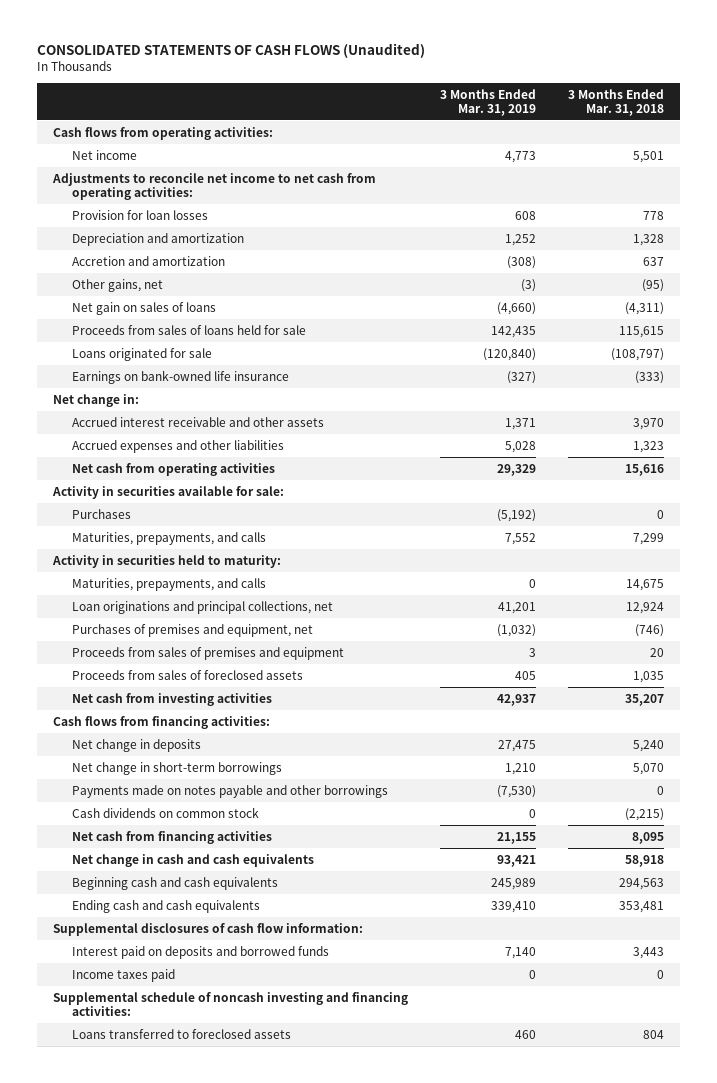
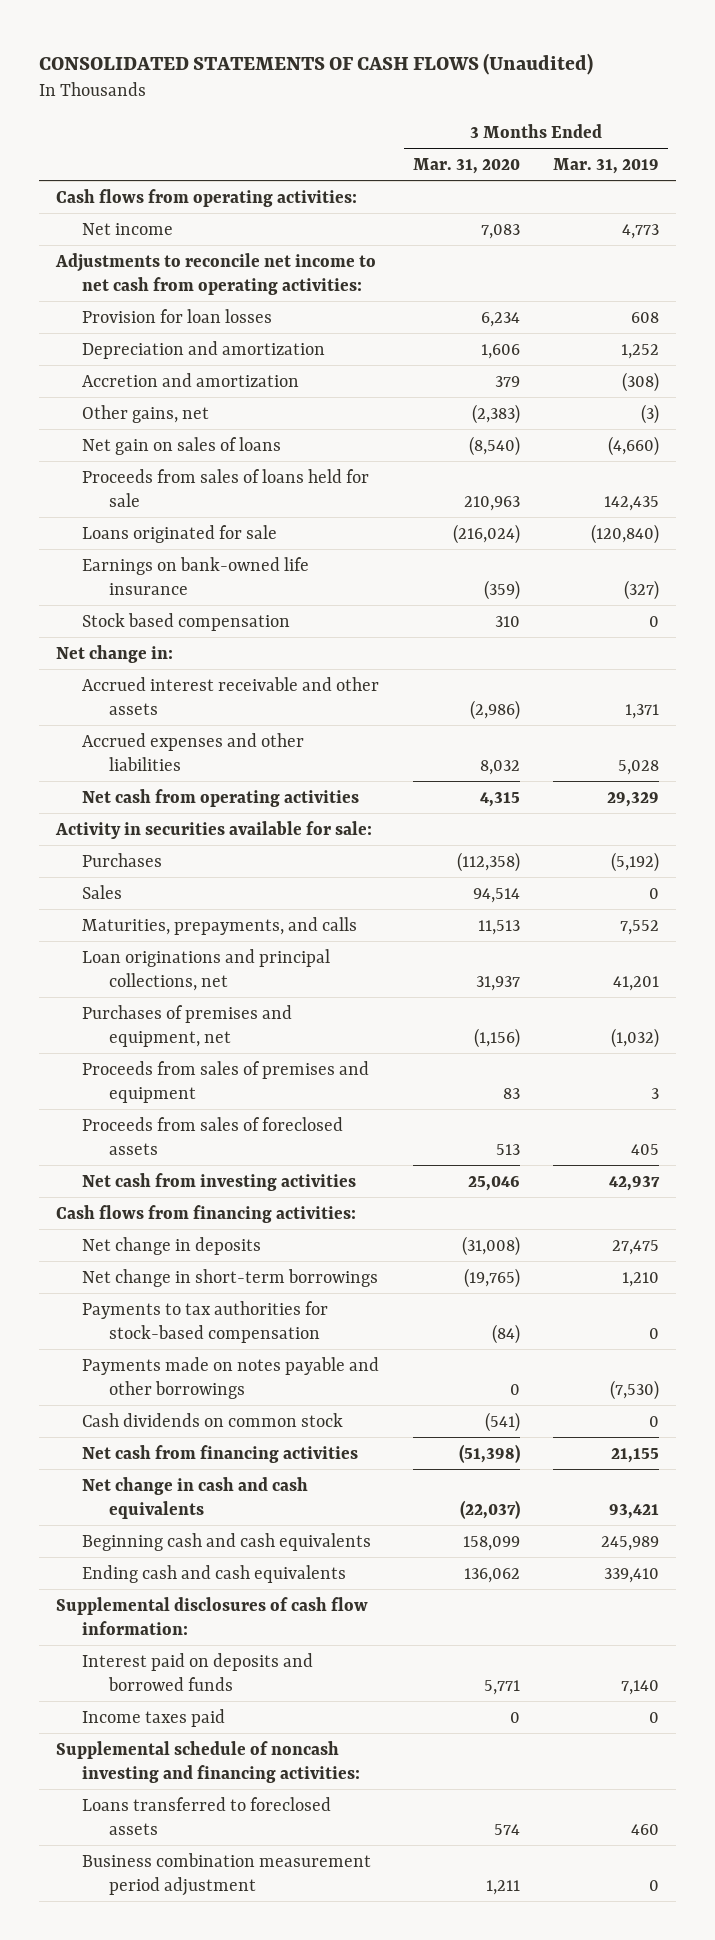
[567,88,664,116] 3 Months Ended Mar. 31, 2018 -> none
none -> [412,158,520,175] Mar. 31, 2020
none -> [82,612,291,631] Stock based compensation
none -> [82,884,123,899] Sales
[52,554,282,568] Activity in securities held to maturity: -> none
[71,577,266,591] Maturities, prepayments, and calls -> none
none -> [82,1300,329,1343] Payments to tax authorities for stock-based compensation
none -> [82,1852,372,1896] Business combination measurement period adjustment

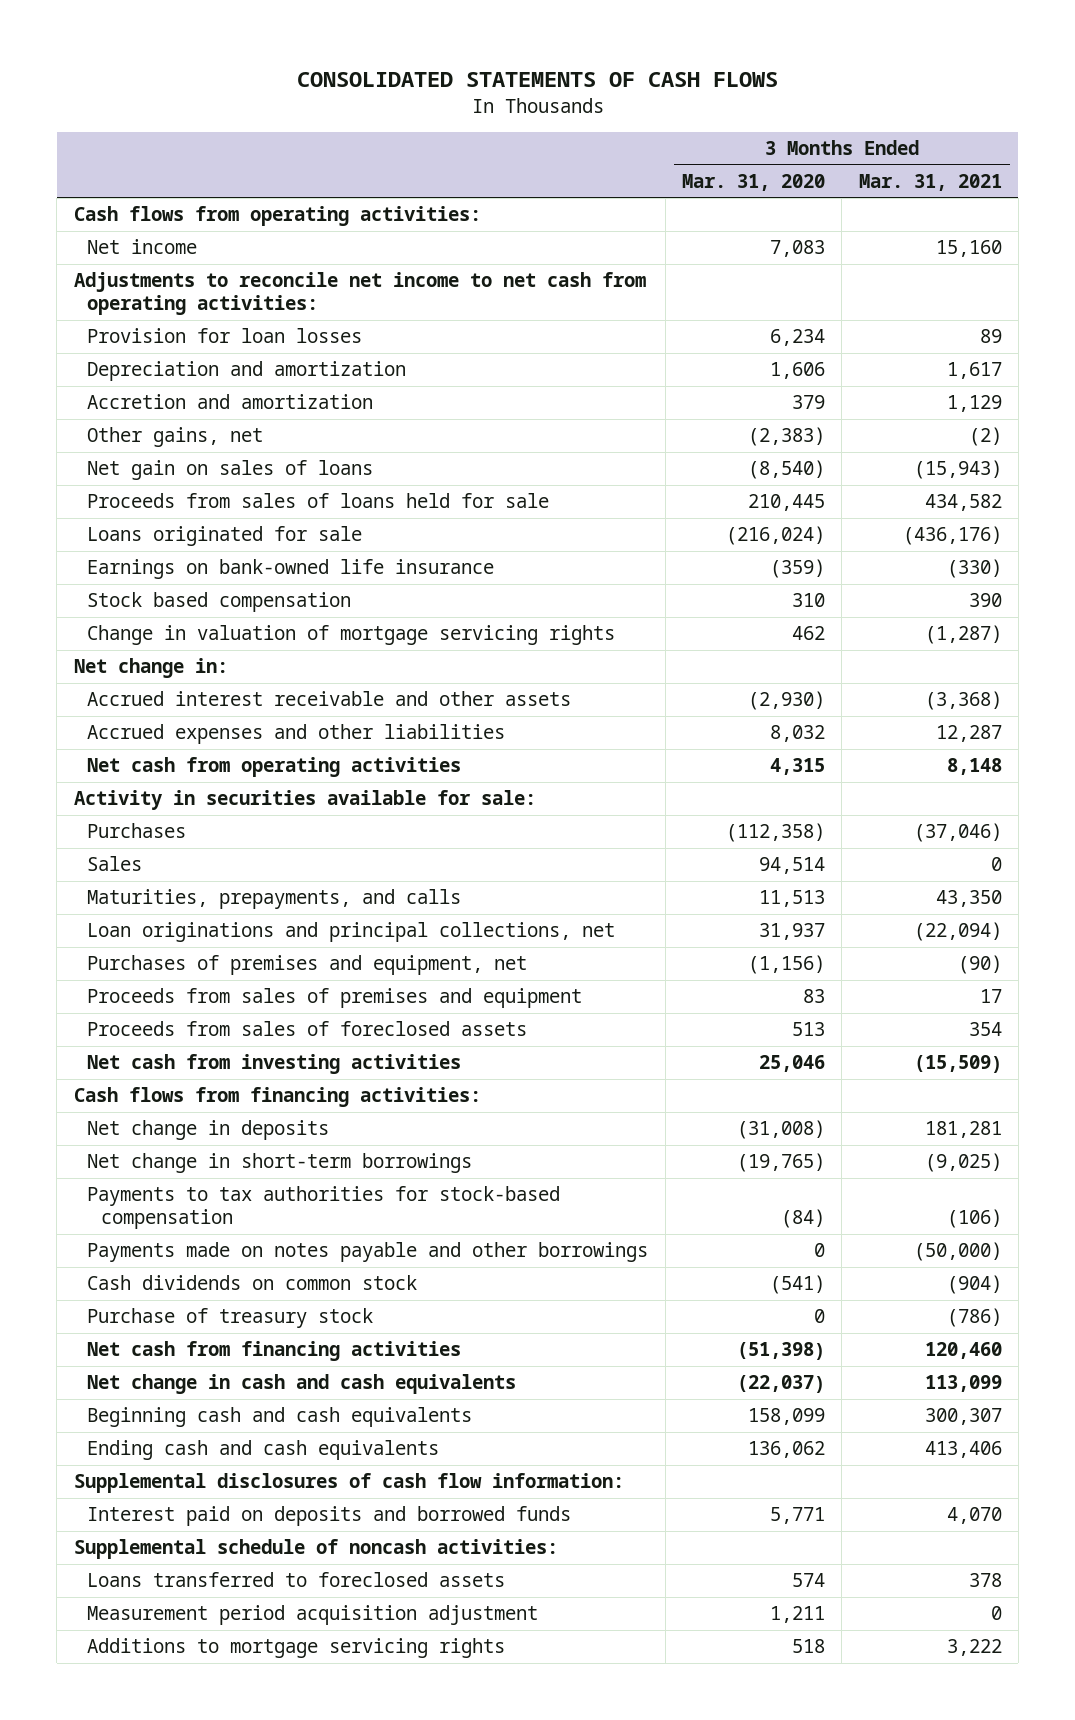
[38,52,593,75] CONSOLIDATED STATEMENTS OF CASH FLOWS (Unaudited) -> [296,71,778,87] CONSOLIDATED STATEMENTS OF CASH FLOWS
[553,158,660,175] Mar. 31, 2019 -> none
none -> [858,173,1002,191] Mar. 31, 2021
[463,495,520,511] 210,963 -> [747,494,825,512] 210,445
none -> [87,625,616,646] Change in valuation of mortgage servicing rights
[469,699,520,720] (2,986) -> [747,691,825,711] (2,930)
none -> [87,1308,374,1329] Purchase of treasury stock
[82,1708,226,1727] Income taxes paid -> none
[55,1740,361,1783] Supplemental schedule of noncash investing and financing activities: -> [73,1539,558,1560] Supplemental schedule of noncash activities:
[82,1852,372,1896] Business combination measurement period adjustment -> [87,1605,539,1626] Measurement period acquisition adjustment
none -> [87,1638,506,1659] Additions to mortgage servicing rights

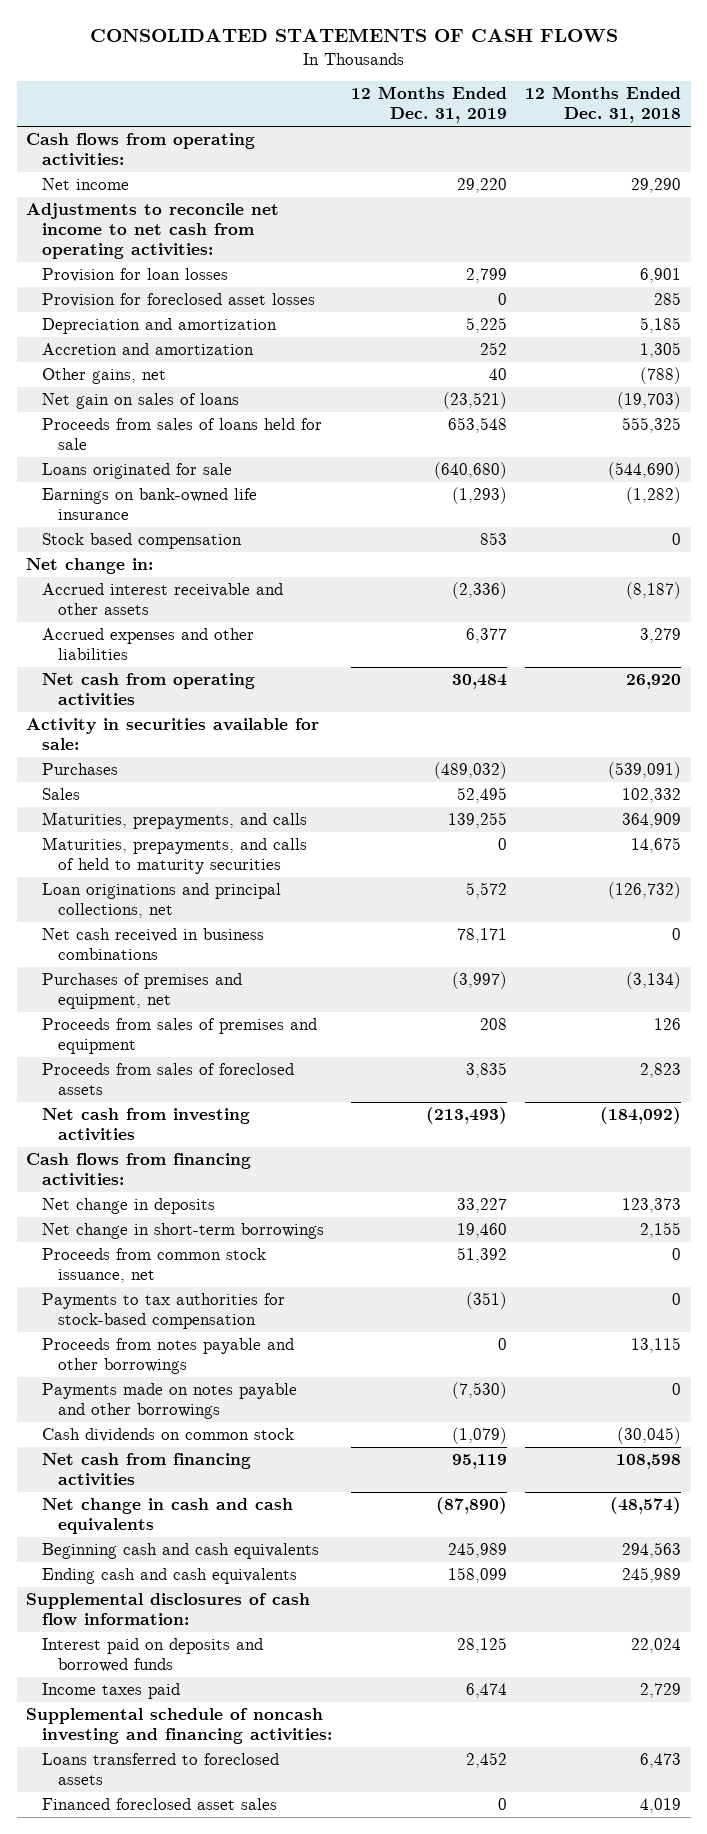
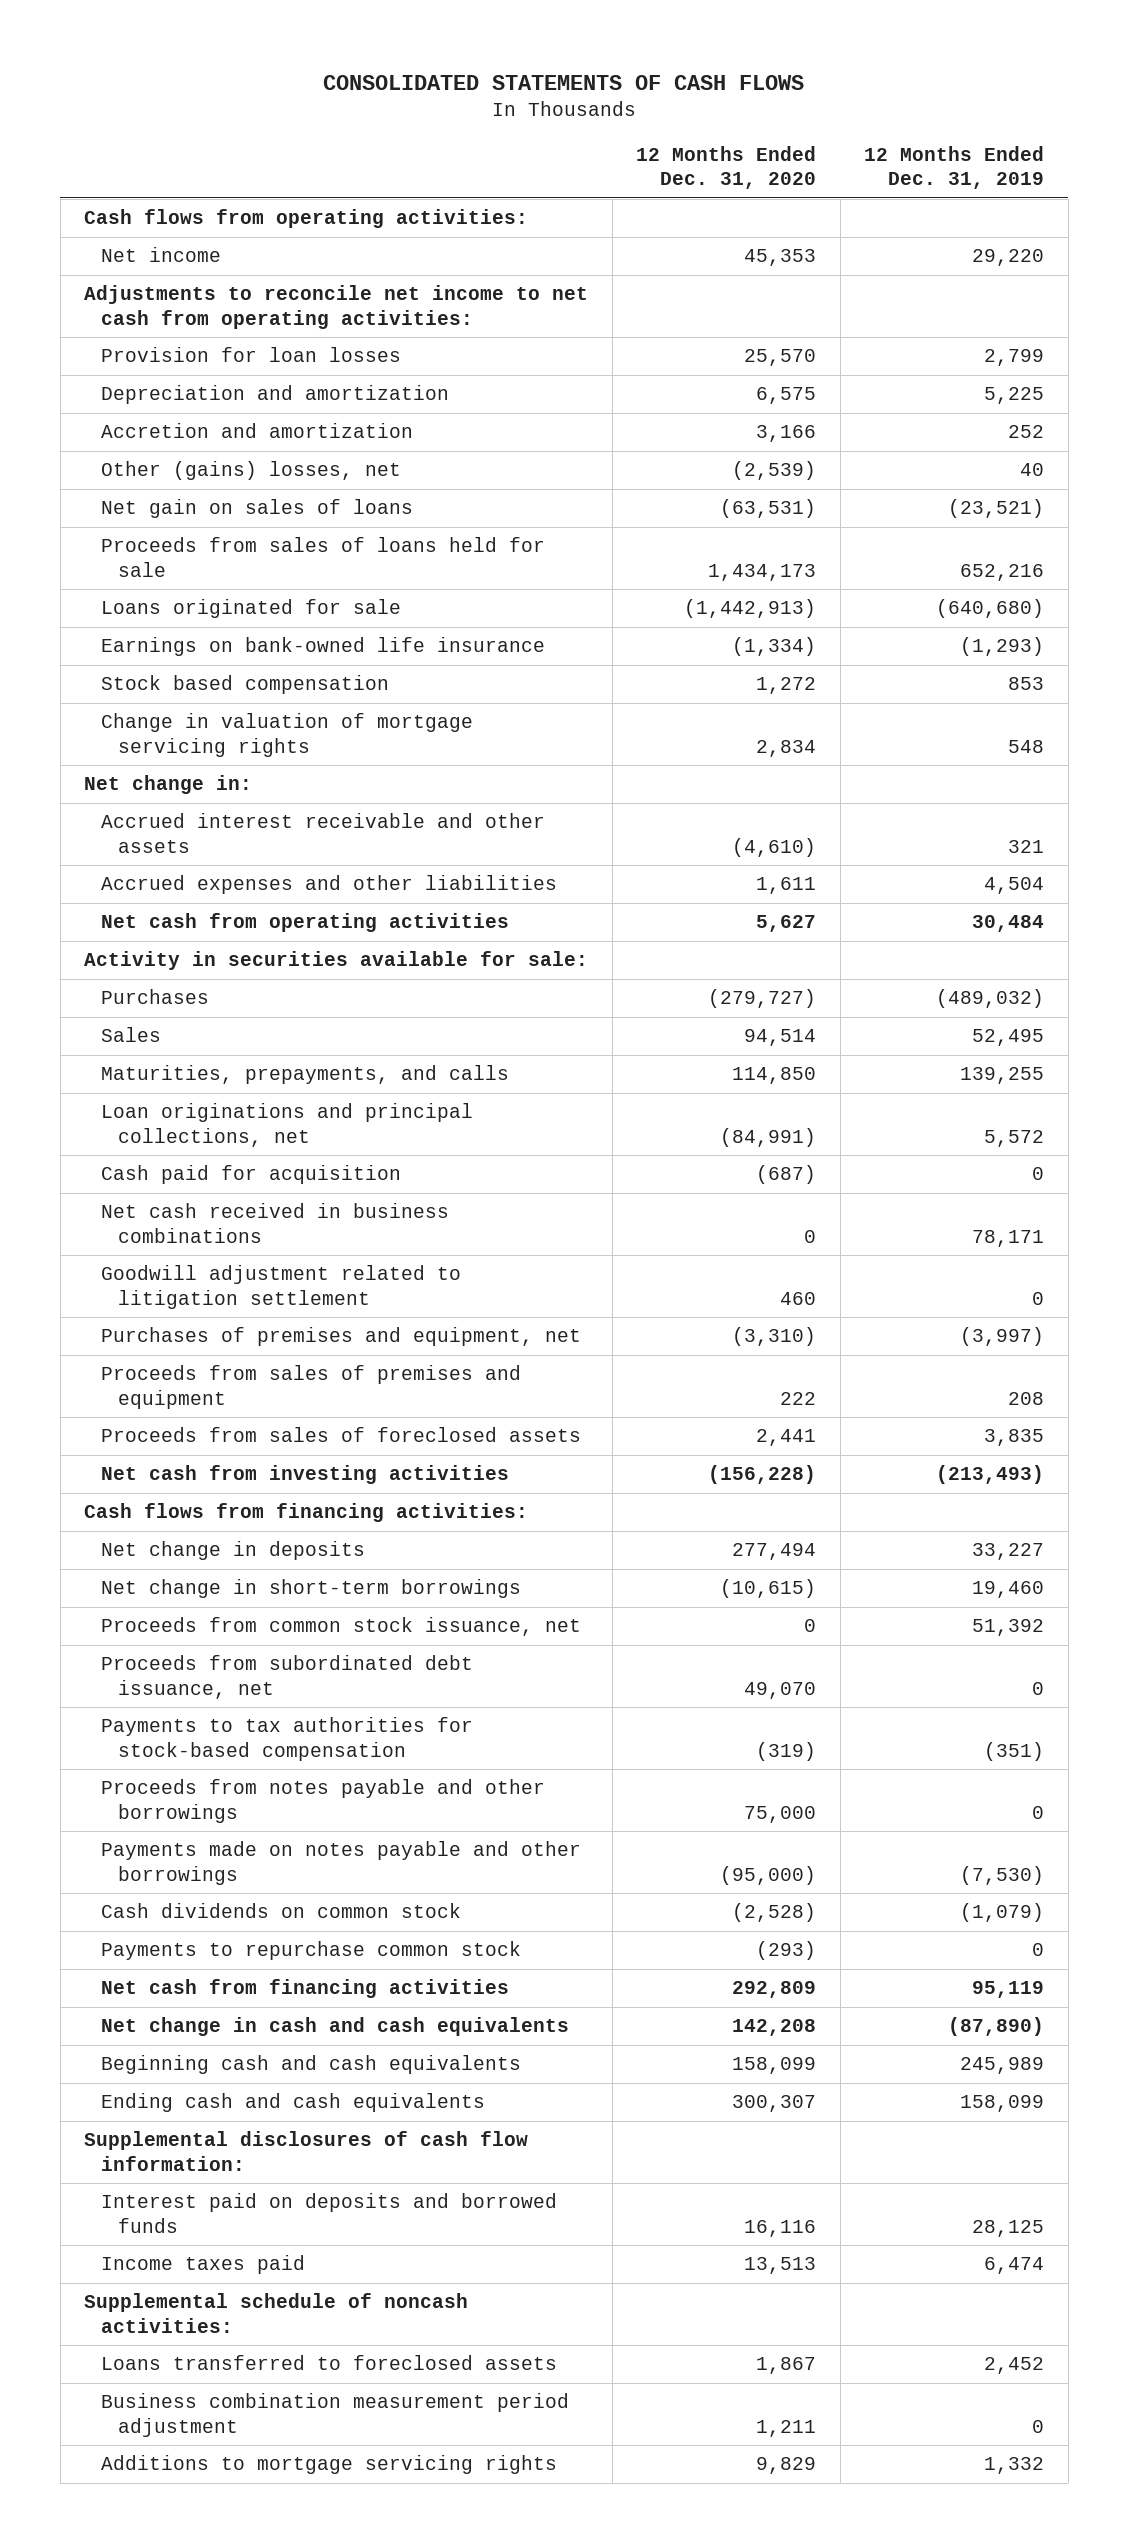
[525,86,682,124] 12 Months Ended Dec. 31, 2018 -> none
none -> [636,145,817,189] 12 Months Ended Dec. 31, 2020
[41,293,315,308] Provision for foreclosed asset losses -> none
[41,368,166,385] Other gains, net -> [101,461,402,481] Other (gains) losses, net
[447,417,507,434] 653,548 -> [960,563,1045,581] 652,216
none -> [101,713,474,757] Change in valuation of mortgage servicing rights
[451,582,507,600] (2,336) -> [1008,839,1045,853] 321
[465,628,507,644] 6,377 -> [984,877,1045,895] 4,504
[41,837,307,875] Maturities, prepayments, and calls of held to maturity securities -> none
none -> [101,1165,402,1185] Cash paid for acquisition
none -> [101,1265,462,1309] Goodwill adjustment related to litigation settlement
none -> [101,1655,474,1699] Proceeds from subordinated debt issuance, net
none -> [101,1941,522,1961] Payments to repurchase common stock
[26,1708,332,1745] Supplemental schedule of noncash investing and financing activities: -> [84,2293,469,2333] Supplemental schedule of noncash activities:
[41,1798,277,1811] Financed foreclosed asset sales -> none
none -> [101,2393,570,2437] Business combination measurement period adjustment
none -> [101,2455,558,2475] Additions to mortgage servicing rights

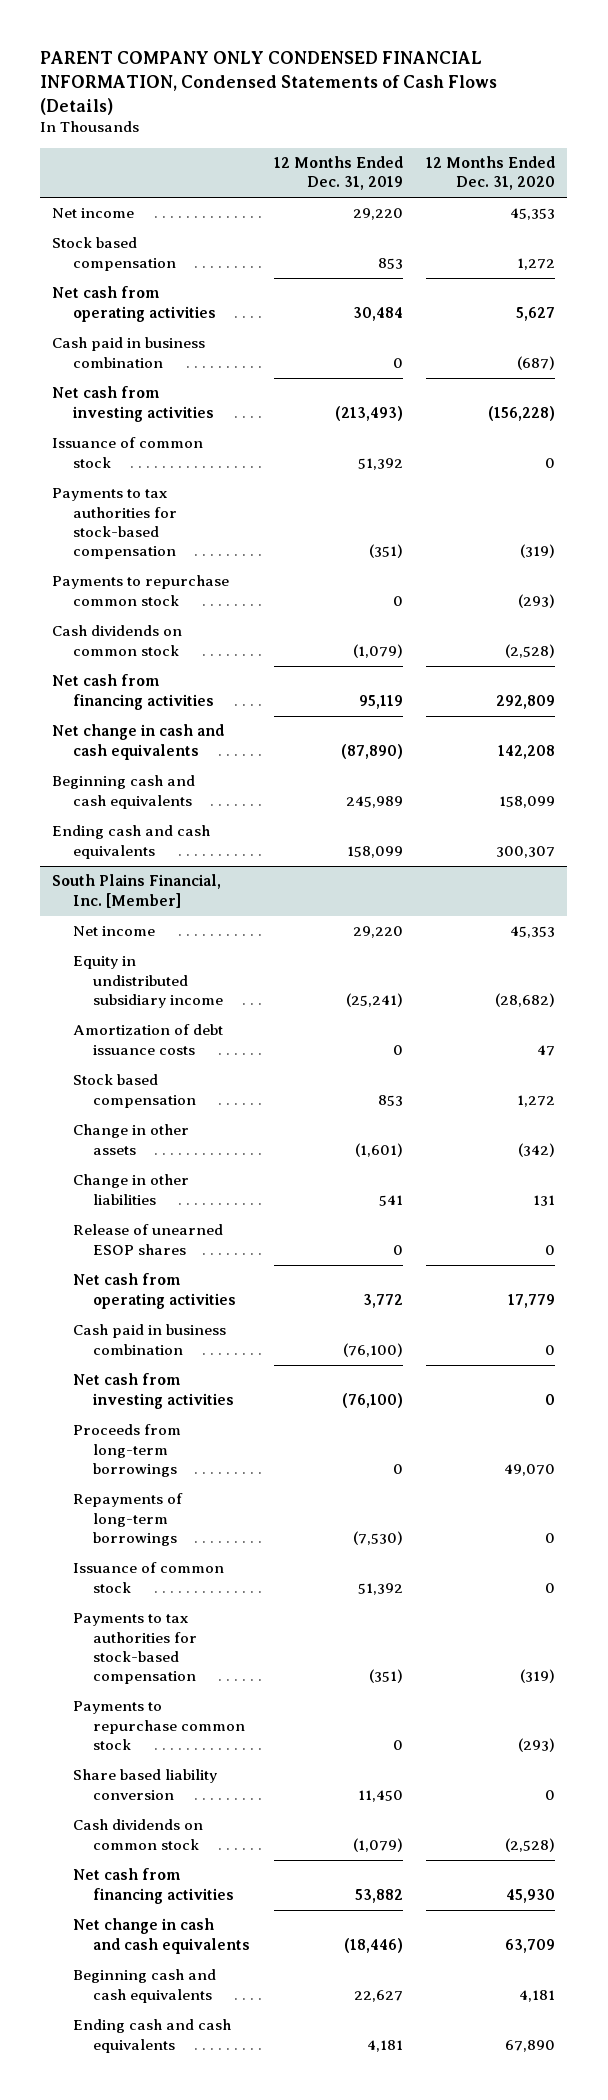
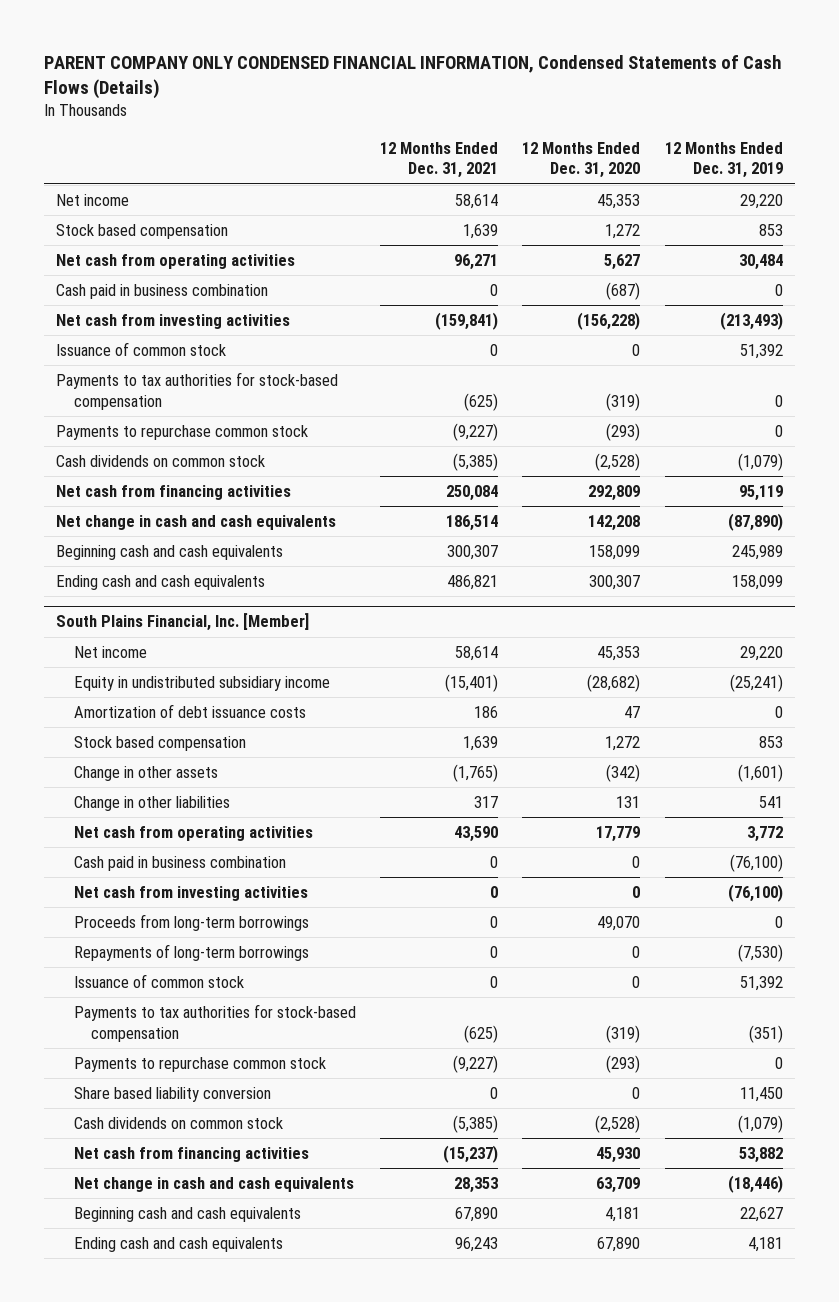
none -> [379,141,498,179] 12 Months Ended Dec. 31, 2021
[368,544,403,559] (351) -> [774,394,783,407] 0
[72,1224,223,1255] Release of unearned ESOP shares -> none

